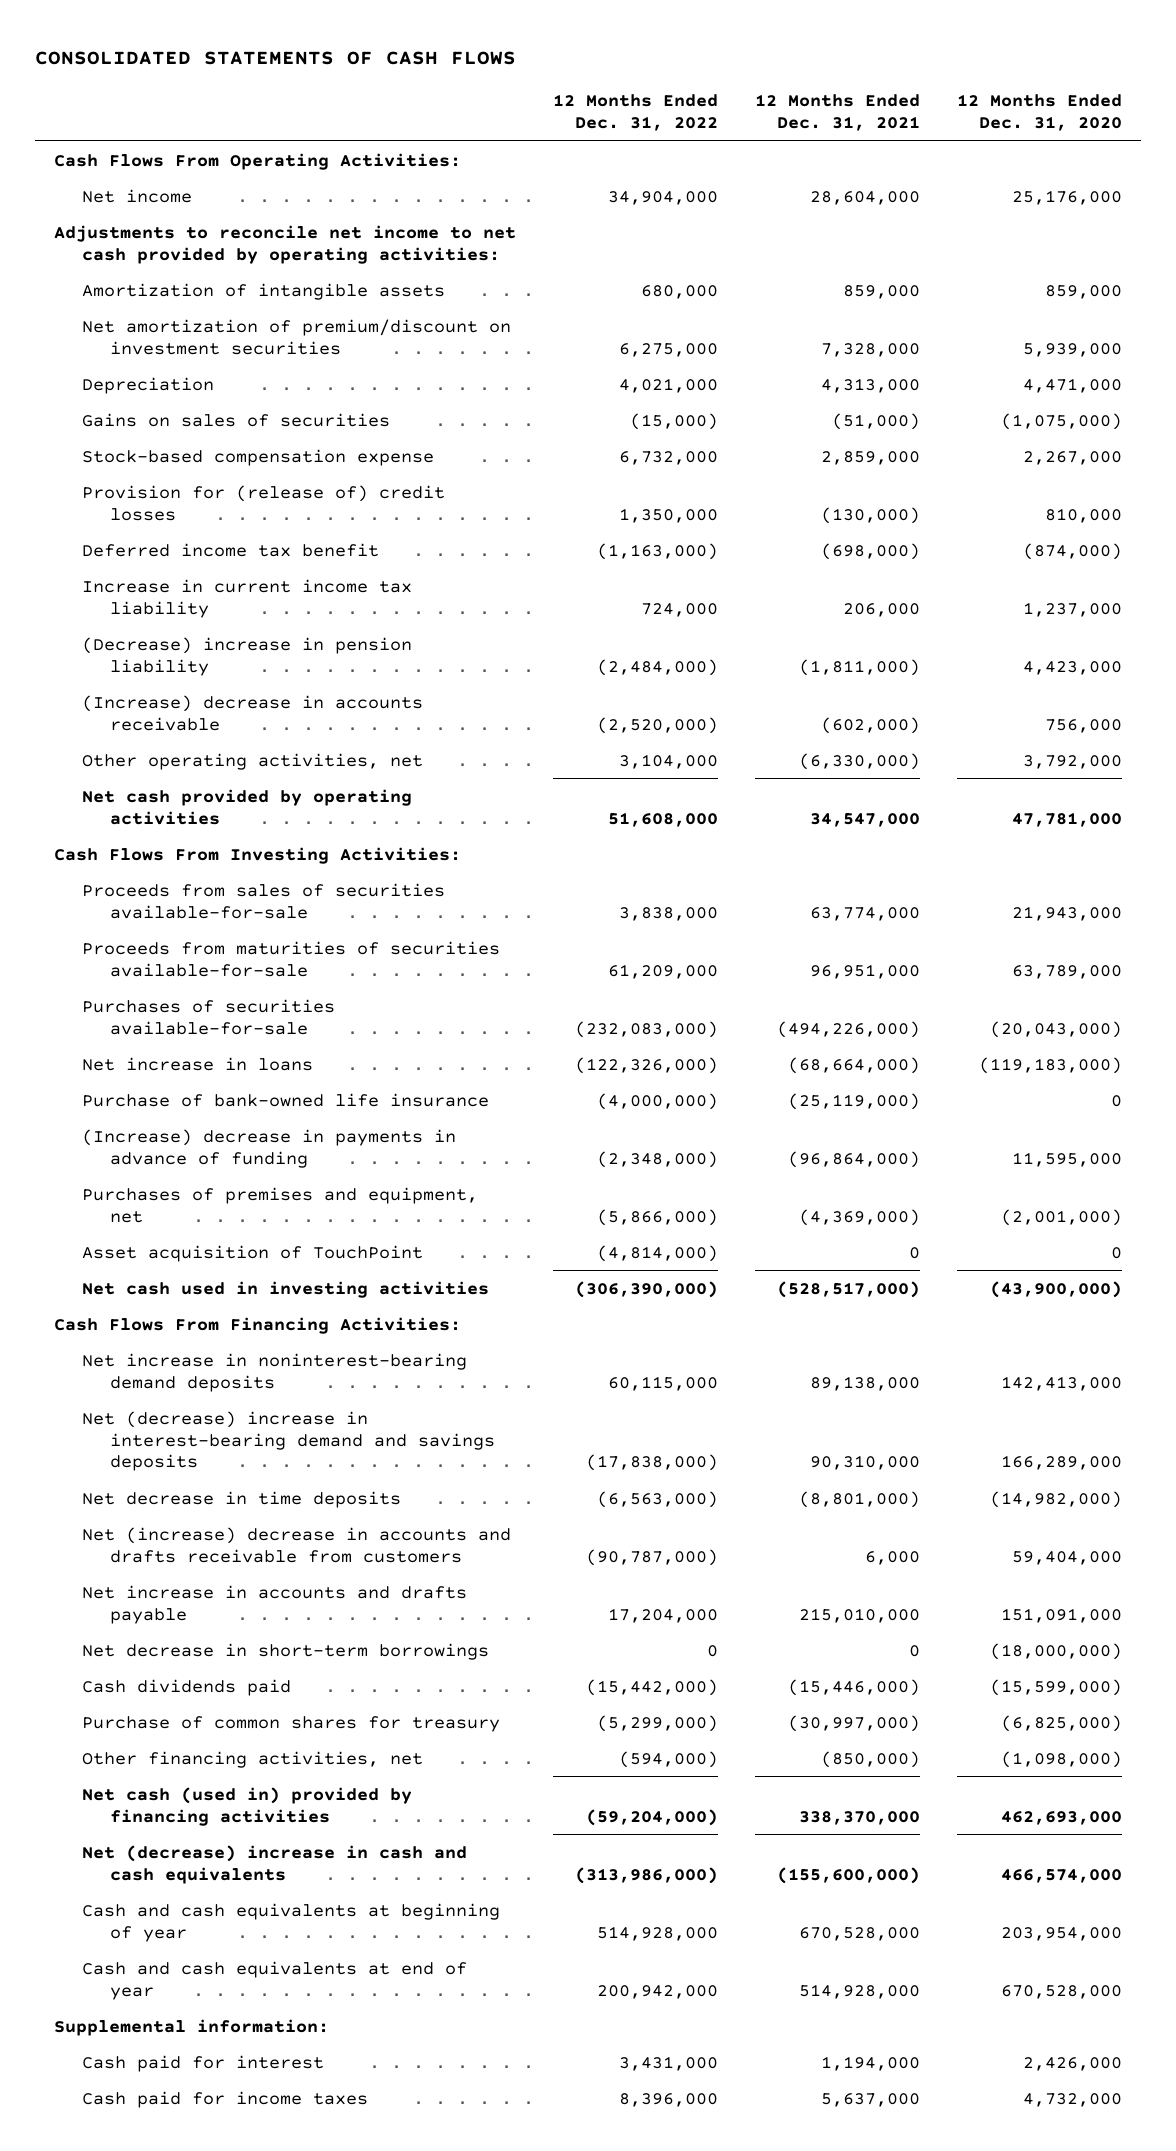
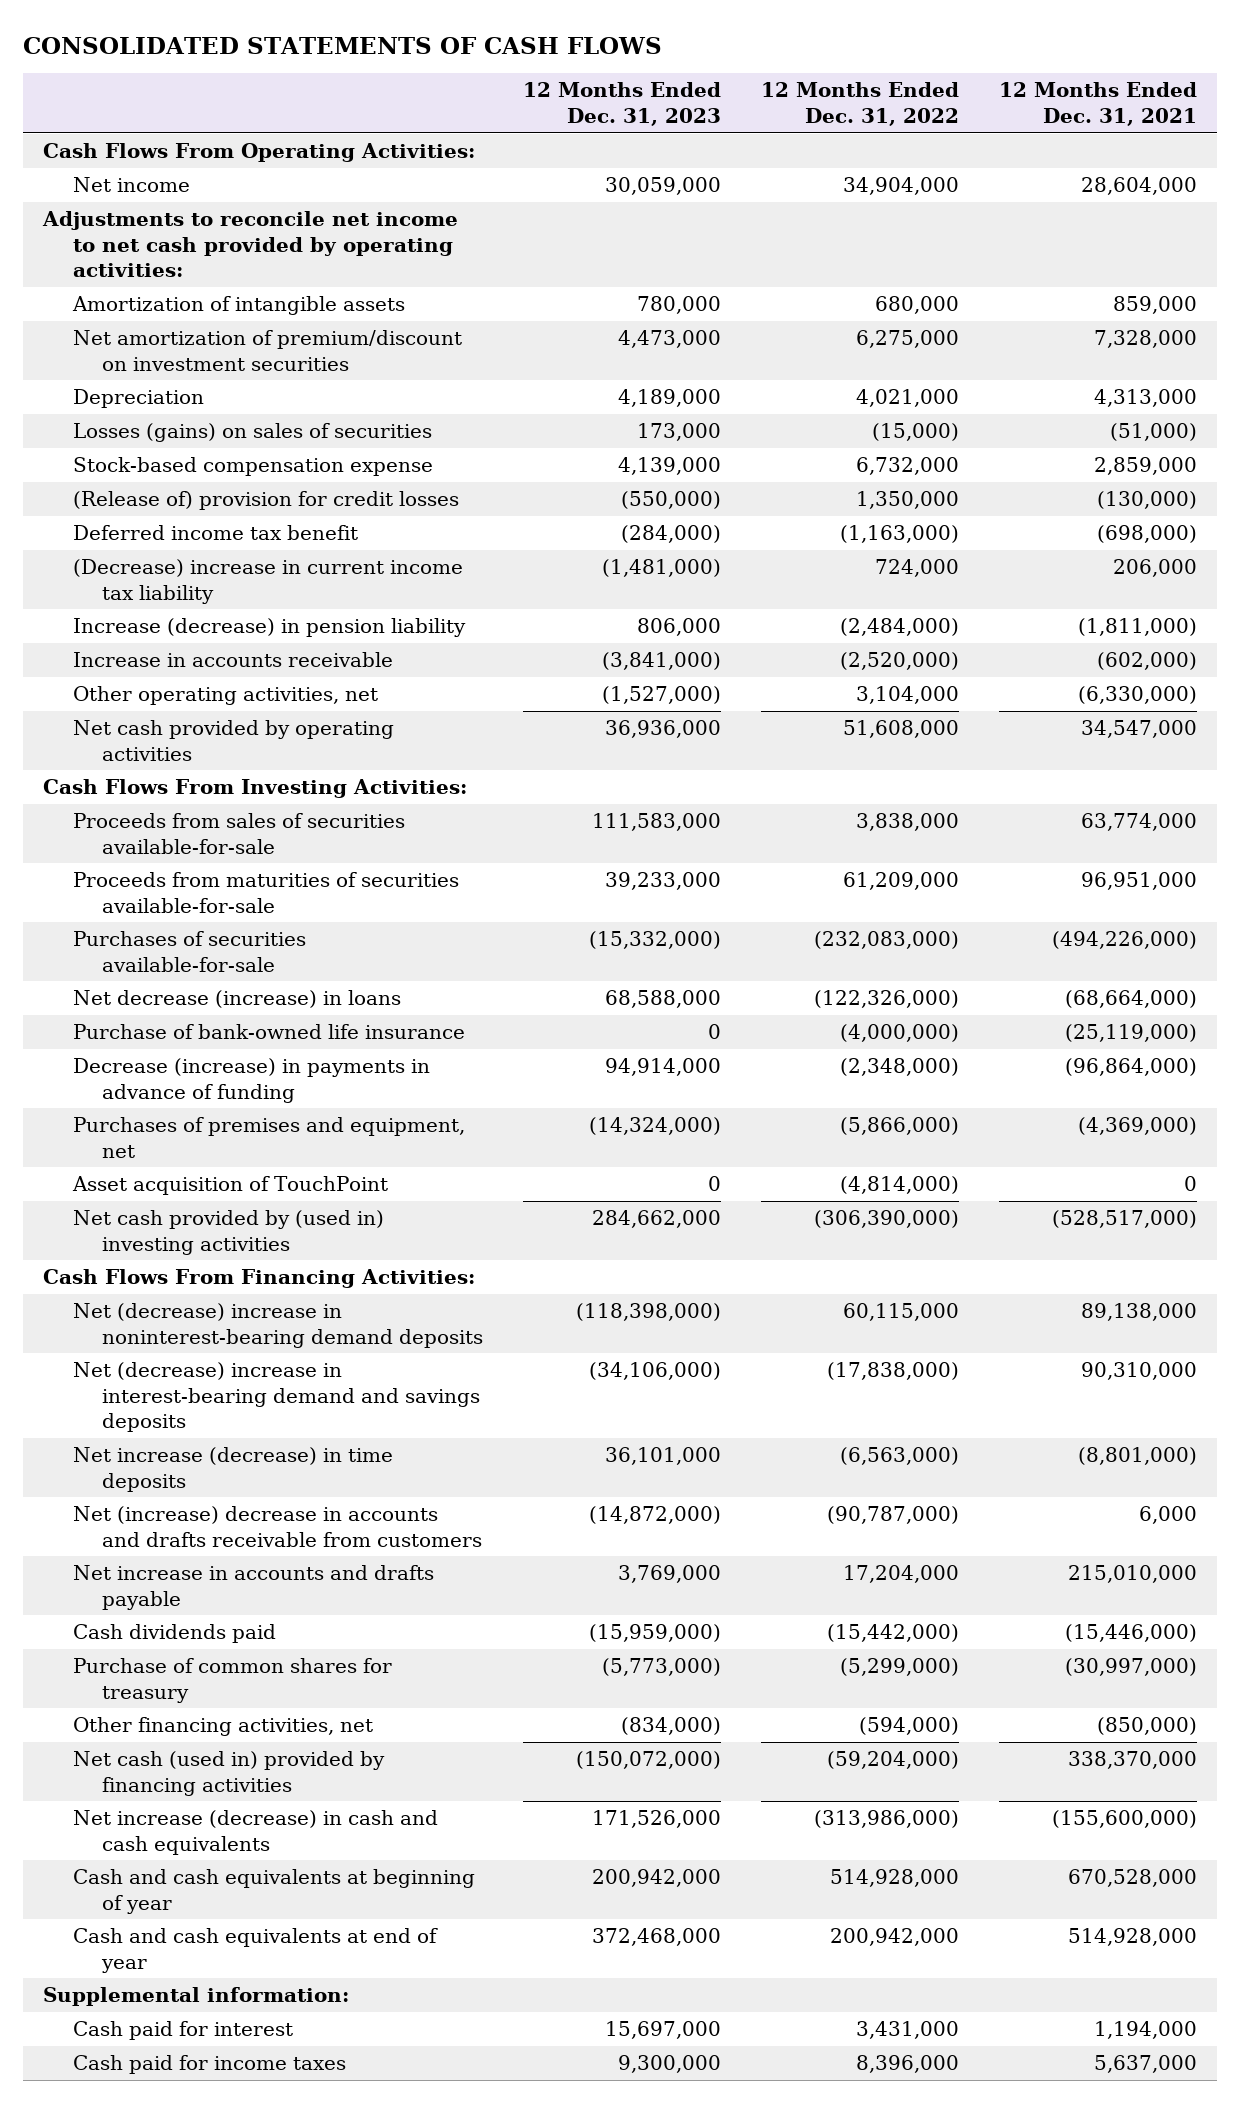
[957,93,1123,131] 12 Months Ended Dec. 31, 2020 -> none
none -> [523,82,722,127] 12 Months Ended Dec. 31, 2023
[81,412,390,427] Gains on sales of securities -> [72,422,432,442] Losses (gains) on sales of securities
[81,484,445,521] Provision for (release of) credit losses -> [72,490,459,510] (Release of) provision for credit losses
[81,578,412,618] Increase in current income tax liability -> [72,558,463,604] (Decrease) increase in current income tax liability
[81,636,412,676] (Decrease) increase in pension liability -> [72,617,466,637] Increase (decrease) in pension liability
[81,694,423,731] (Increase) decrease in accounts receivable -> [72,651,393,667] Increase in accounts receivable
[81,1056,313,1071] Net increase in loans -> [72,989,401,1008] Net decrease (increase) in loans
[81,1128,456,1168] (Increase) decrease in payments in advance of funding -> [72,1057,430,1103] Decrease (increase) in payments in advance of funding
[81,1280,489,1298] Net cash used in investing activities -> [72,1209,384,1255] Net cash provided by (used in) investing activities
[81,1352,467,1392] Net increase in noninterest-bearing demand deposits -> [72,1302,484,1348] Net (decrease) increase in noninterest-bearing demand deposits
[81,1490,401,1508] Net decrease in time deposits -> [72,1446,393,1492] Net increase (decrease) in time deposits
[81,1642,489,1660] Net decrease in short-term borrowings -> none
[81,1844,467,1884] Net (decrease) increase in cash and cash equivalents -> [72,1809,438,1855] Net increase (decrease) in cash and cash equivalents

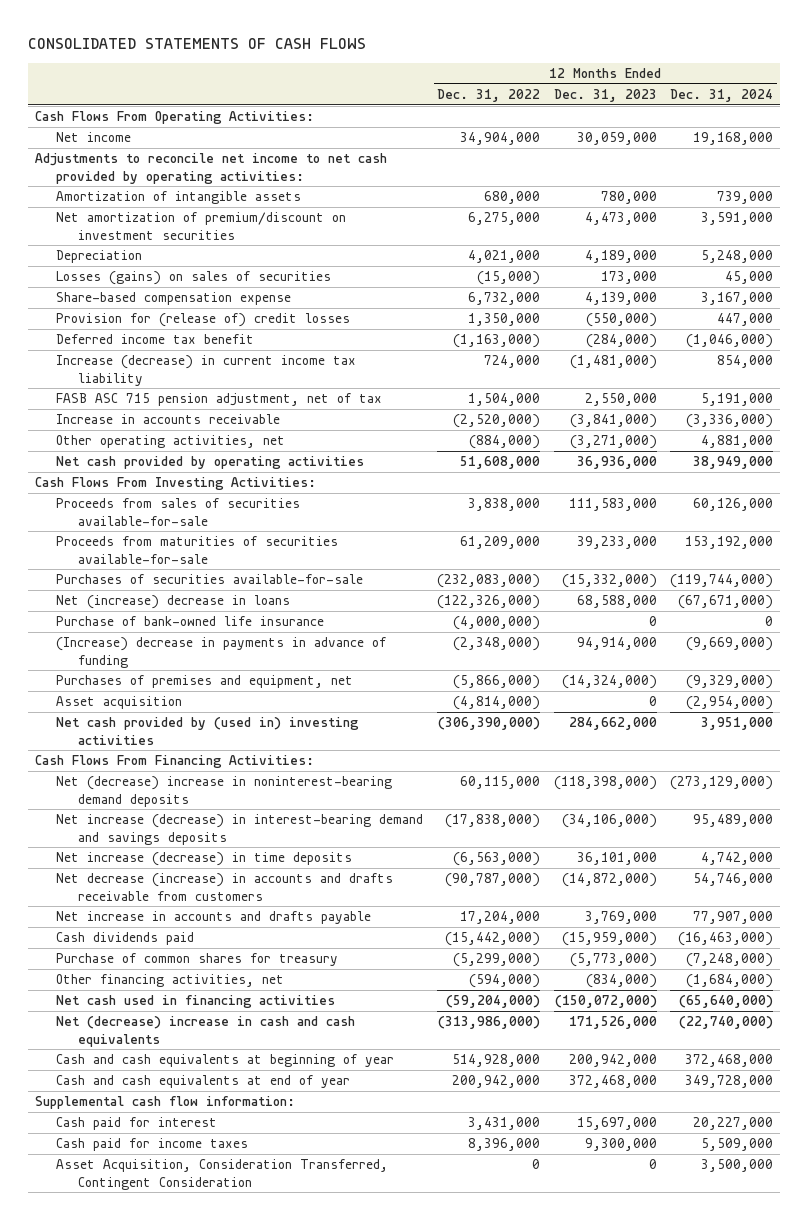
[999,82,1198,127] 12 Months Ended Dec. 31, 2021 -> none
none -> [670,88,774,102] Dec. 31, 2024
[72,456,433,476] Stock-based compensation expense -> [56,292,292,306] Share-based compensation expense
[72,490,459,510] (Release of) provision for credit losses -> [56,313,351,328] Provision for (release of) credit losses
[72,617,466,637] Increase (decrease) in pension liability -> none
[72,558,463,604] (Decrease) increase in current income tax liability -> [56,355,357,386] Increase (decrease) in current income tax liability
none -> [56,393,383,407] FASB ASC 715 pension adjustment, net of tax
[602,685,722,704] (1,527,000) -> [569,435,657,450] (3,271,000)
[856,685,960,704] 3,104,000 -> [469,435,541,450] (884,000)
[72,989,401,1008] Net decrease (increase) in loans -> [56,595,291,610] Net (increase) decrease in loans
[72,1057,430,1103] Decrease (increase) in payments in advance of funding -> [56,637,387,668] (Increase) decrease in payments in advance of funding
[71,1175,388,1195] Asset acquisition of TouchPoint -> [56,696,183,710] Asset acquisition
[72,1361,481,1433] Net (decrease) increase in interest-bearing demand and savings deposits -> [56,814,424,845] Net increase (decrease) in interest-bearing demand and savings deposits
[72,1505,483,1547] Net (increase) decrease in accounts and drafts receivable from customers -> [56,873,394,901] Net decrease (increase) in accounts and drafts receivable from customers
[72,1750,385,1796] Net cash (used in) provided by financing activities -> [56,995,336,1009] Net cash used in financing activities
[72,1809,438,1855] Net increase (decrease) in cash and cash equivalents -> [56,1016,356,1047] Net (decrease) increase in cash and cash equivalents
[43,1986,350,2006] Supplemental information: -> [35,1096,296,1110] Supplemental cash flow information:
none -> [56,1159,389,1190] Asset Acquisition, Consideration Transferred, Contingent Consideration

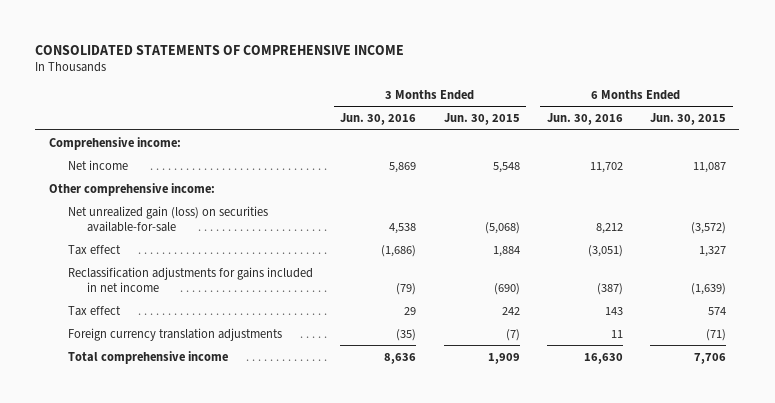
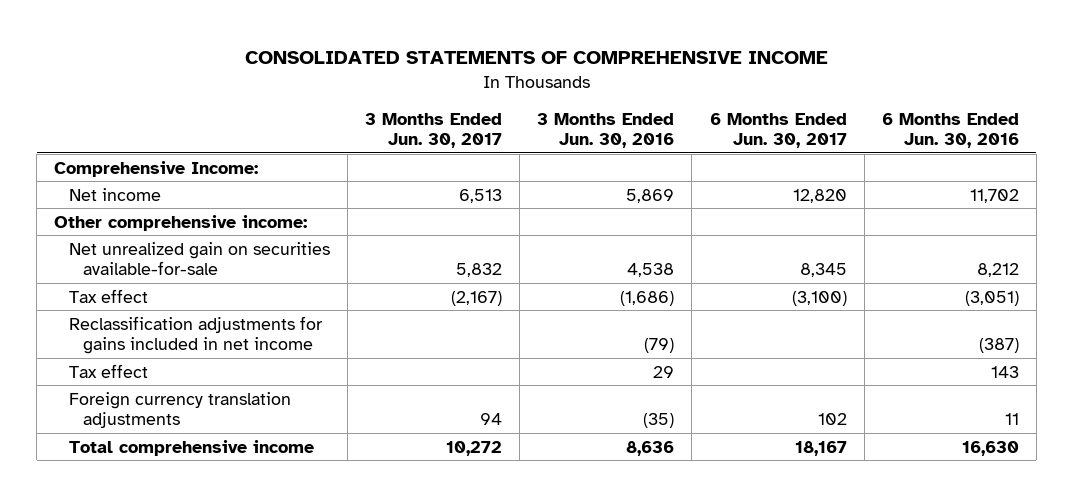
[443,113,520,126] Jun. 30, 2015 -> none
[649,113,726,126] Jun. 30, 2015 -> none
none -> [364,112,502,149] 3 Months Ended Jun. 30, 2017
none -> [709,112,847,149] 6 Months Ended Jun. 30, 2017
[49,136,182,150] Comprehensive income: -> [54,160,259,177] Comprehensive Income:
[68,205,269,232] Net unrealized gain (loss) on securities available-for-sale -> [68,241,330,276] Net unrealized gain on securities available-for-sale

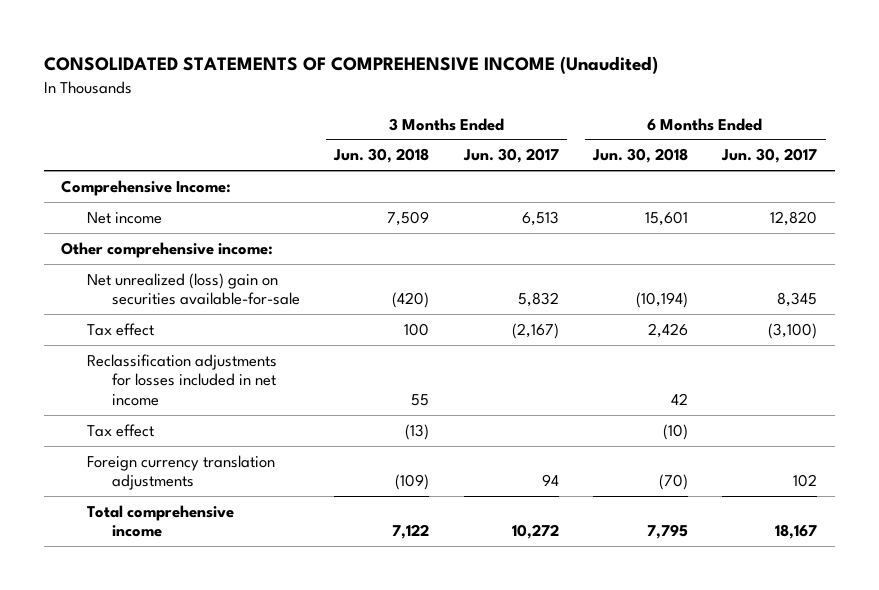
[244,50,828,64] CONSOLIDATED STATEMENTS OF COMPREHENSIVE INCOME -> [44,56,659,75] CONSOLIDATED STATEMENTS OF COMPREHENSIVE INCOME (Unaudited)
[537,112,675,149] 3 Months Ended Jun. 30, 2016 -> none
[881,112,1019,149] 6 Months Ended Jun. 30, 2016 -> none
none -> [333,148,430,164] Jun. 30, 2018
none -> [592,148,689,164] Jun. 30, 2018
[68,241,330,276] Net unrealized gain on securities available-for-sale -> [86,272,301,306] Net unrealized (loss) gain on securities available-for-sale
[68,315,323,355] Reclassification adjustments for gains included in net income -> [86,353,277,406] Reclassification adjustments for losses included in net income

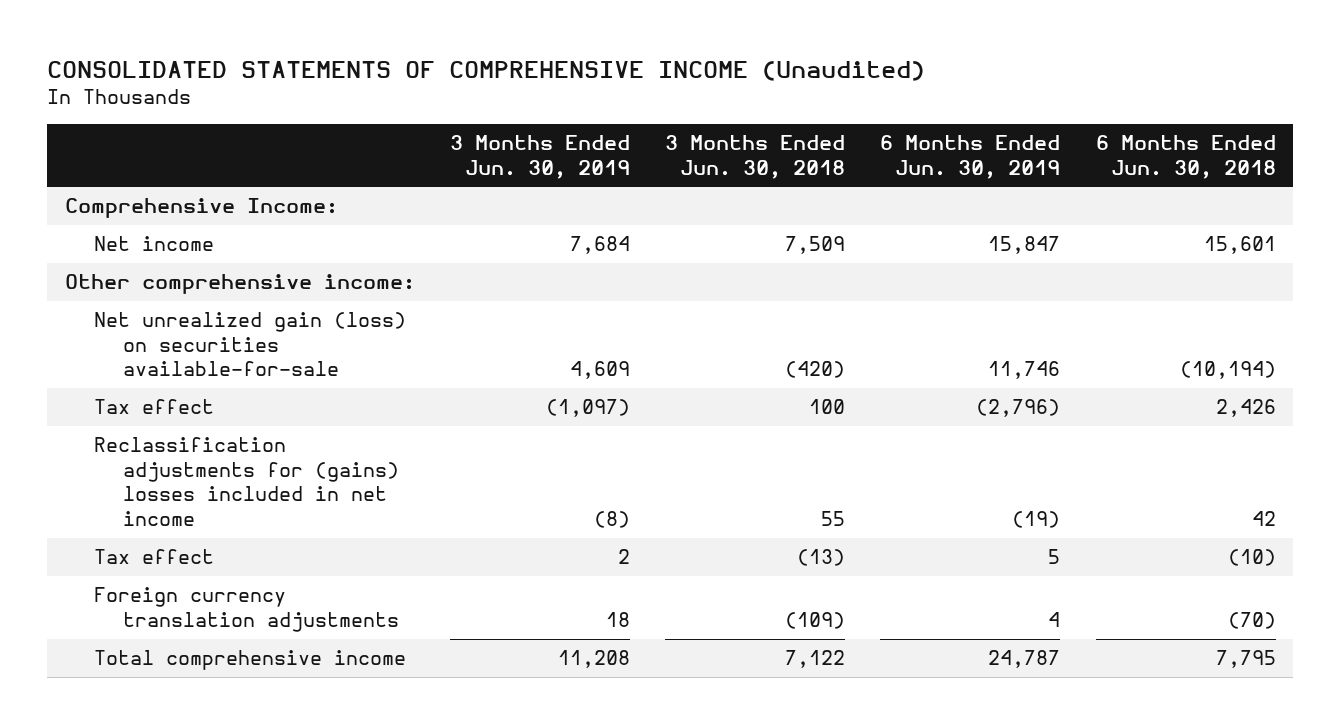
[462,148,559,164] Jun. 30, 2017 -> none
[721,148,818,164] Jun. 30, 2017 -> none
none -> [450,135,631,179] 3 Months Ended Jun. 30, 2019
none -> [880,135,1061,179] 6 Months Ended Jun. 30, 2019
[86,272,301,306] Net unrealized (loss) gain on securities available-for-sale -> [93,312,406,377] Net unrealized gain (loss) on securities available-for-sale
[86,353,277,406] Reclassification adjustments for losses included in net income -> [93,437,399,527] Reclassification adjustments for (gains) losses included in net income

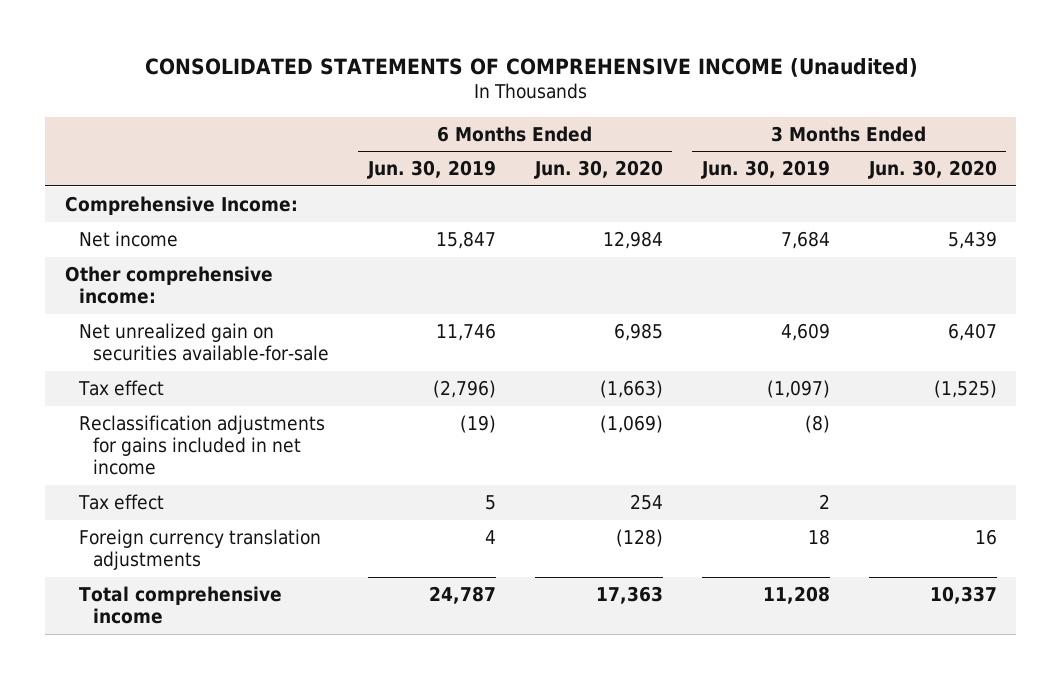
[665,135,846,179] 3 Months Ended Jun. 30, 2018 -> none
[1095,135,1276,179] 6 Months Ended Jun. 30, 2018 -> none
none -> [533,160,663,180] Jun. 30, 2020
none -> [867,160,997,180] Jun. 30, 2020
[93,312,406,377] Net unrealized gain (loss) on securities available-for-sale -> [78,323,329,362] Net unrealized gain on securities available-for-sale
[93,437,399,527] Reclassification adjustments for (gains) losses included in net income -> [78,415,325,476] Reclassification adjustments for gains included in net income

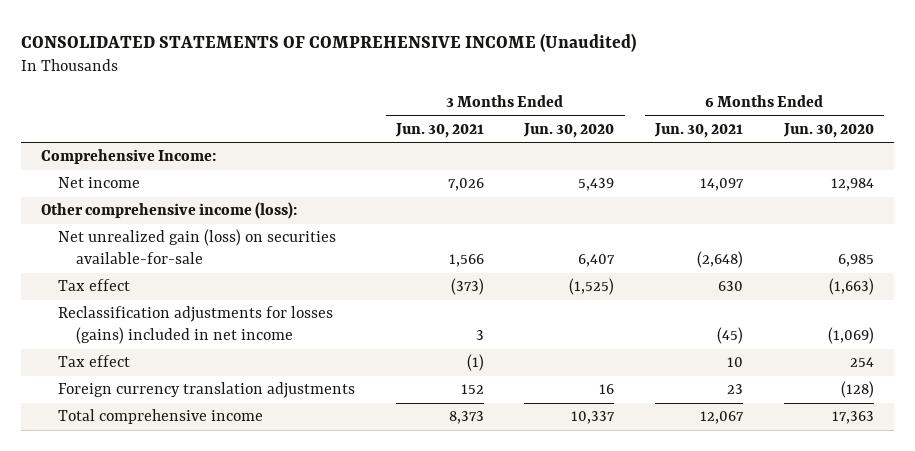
[366,160,496,180] Jun. 30, 2019 -> none
[700,160,830,180] Jun. 30, 2019 -> none
none -> [394,122,484,138] Jun. 30, 2021
none -> [654,122,744,138] Jun. 30, 2021
[64,266,273,305] Other comprehensive income: -> [41,202,298,220] Other comprehensive income (loss):
[78,323,329,362] Net unrealized gain on securities available-for-sale -> [58,229,337,265] Net unrealized gain (loss) on securities available-for-sale
[78,415,325,476] Reclassification adjustments for gains included in net income -> [58,306,334,345] Reclassification adjustments for losses (gains) included in net income

